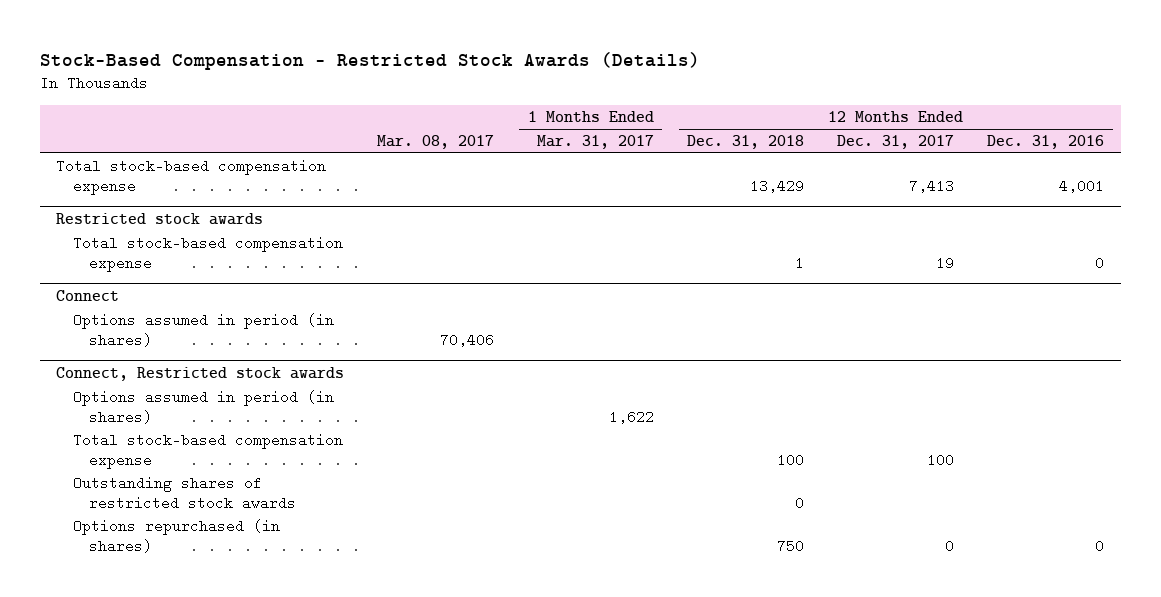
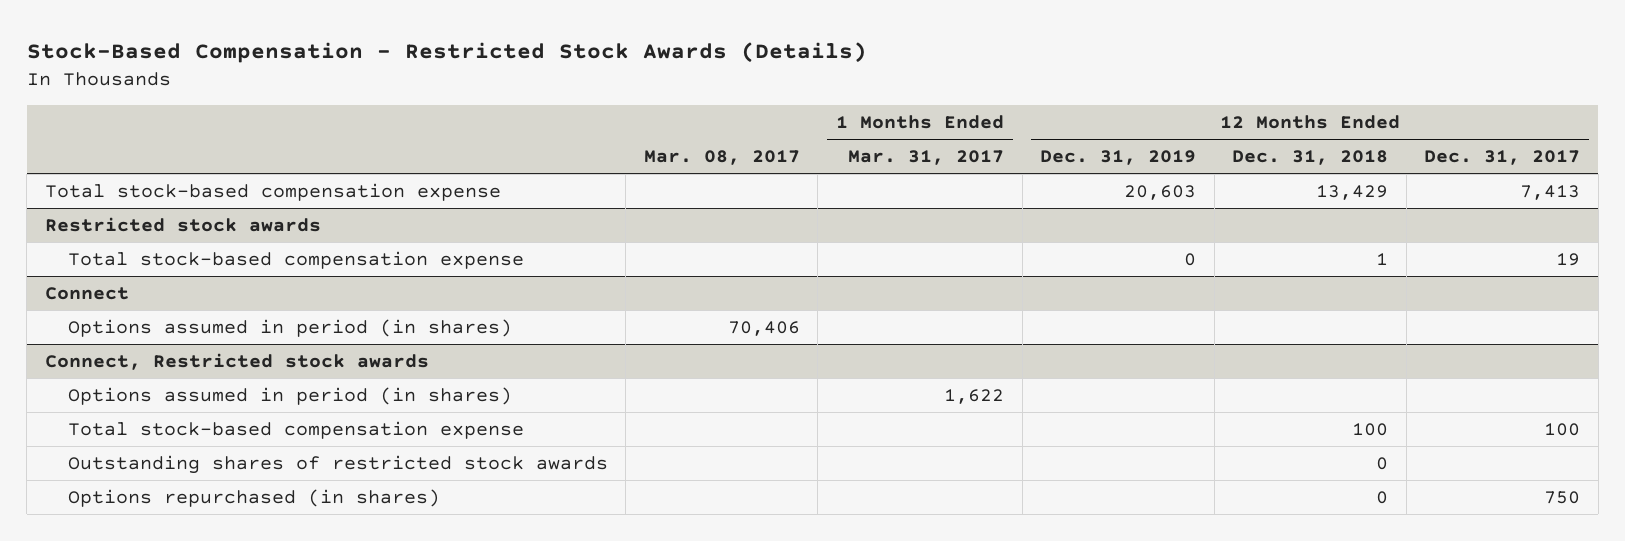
[987,135,1105,150] Dec. 31, 2016 -> none
none -> [1040,150,1197,166] Dec. 31, 2019
[776,538,804,553] 750 -> [1376,490,1389,504] 0
[945,538,955,553] 0 -> [1544,490,1581,504] 750

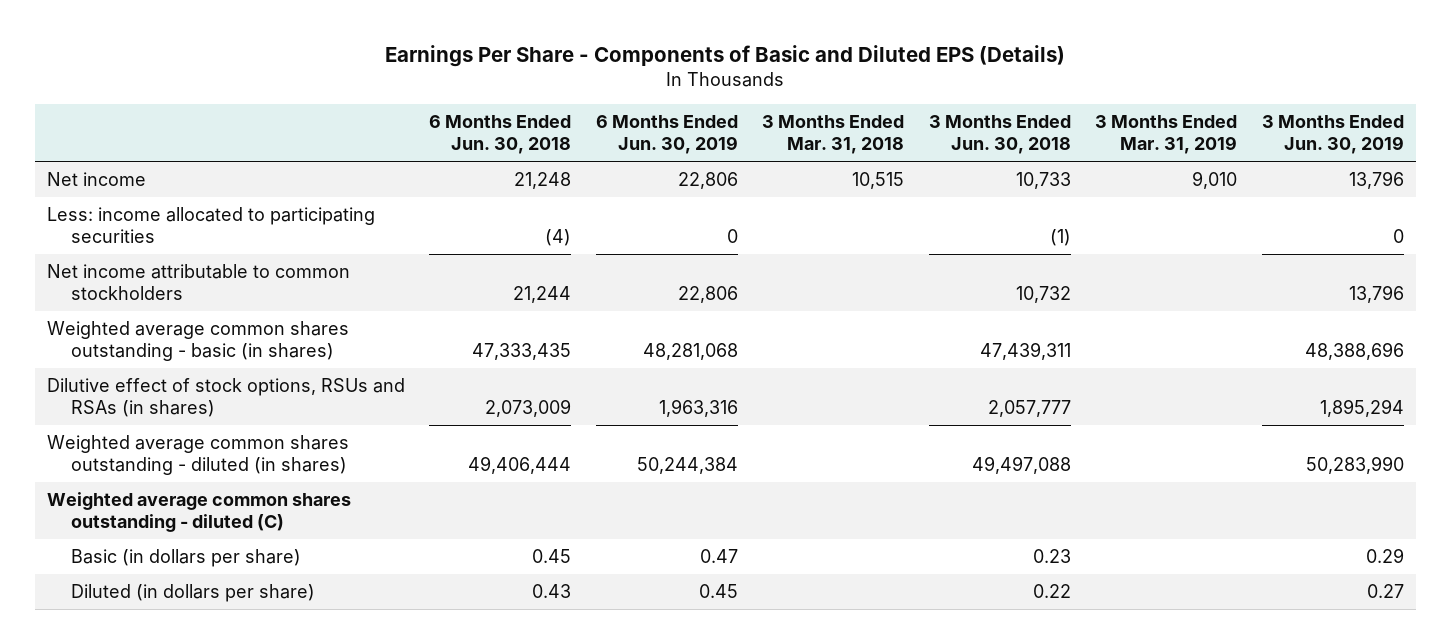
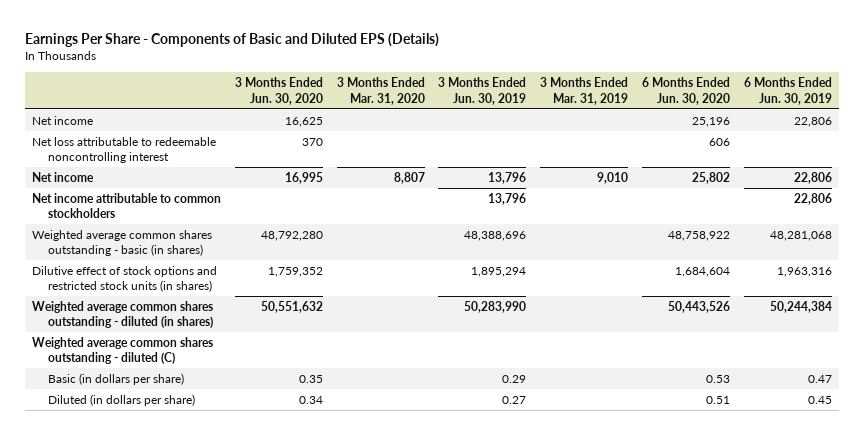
[429,115,572,154] 6 Months Ended Jun. 30, 2018 -> none
[762,115,905,154] 3 Months Ended Mar. 31, 2018 -> none
[928,115,1071,154] 3 Months Ended Jun. 30, 2018 -> none
none -> [234,77,323,105] 3 Months Ended Jun. 30, 2020
none -> [336,77,425,105] 3 Months Ended Mar. 31, 2020
none -> [642,77,731,105] 6 Months Ended Jun. 30, 2020
none -> [31,115,93,125] Net income
none -> [31,136,216,164] Net loss attributable to redeemable noncontrolling interest
[46,207,375,243] Less: income allocated to participating securities -> none
[46,378,405,417] Dilutive effect of stock options, RSUs and RSAs (in shares) -> [31,265,217,293] Dilutive effect of stock options and restricted stock units (in shares)

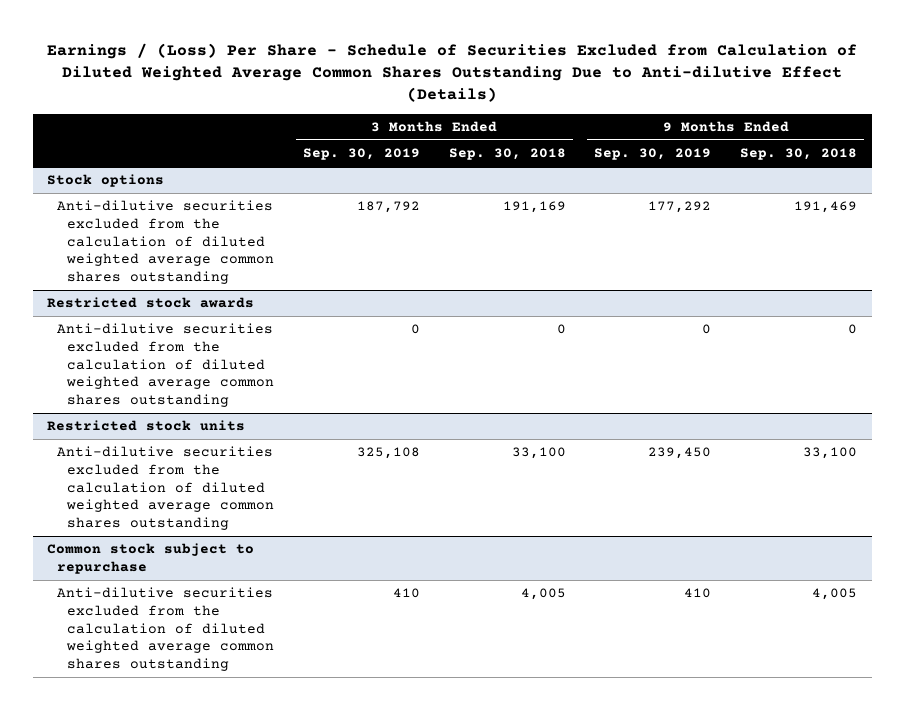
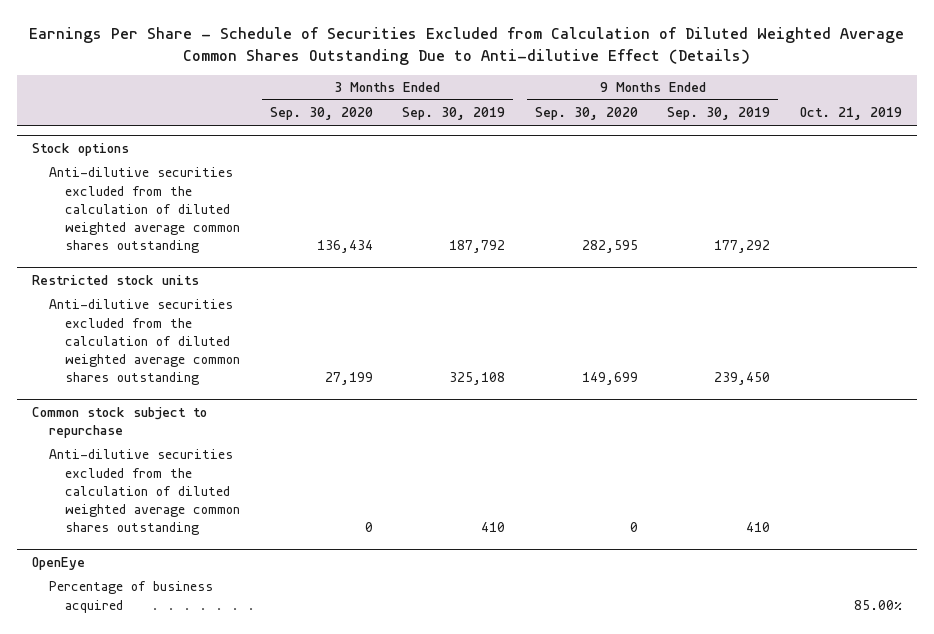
[47,42,858,103] Earnings / (Loss) Per Share - Schedule of Securities Excluded from Calculation of Diluted Weighted Average Common Shares Outstanding Due to Anti-dilutive Effect (Details) -> [29,27,905,65] Earnings Per Share - Schedule of Securities Excluded from Calculation of Diluted Weighted Average Common Shares Outstanding Due to Anti-dilutive Effect (Details)
[448,148,566,161] Sep. 30, 2018 -> none
[740,148,858,161] Sep. 30, 2018 -> none
none -> [269,107,373,121] Sep. 30, 2020
none -> [534,107,638,121] Sep. 30, 2020
none -> [799,107,902,121] Oct. 21, 2019
[46,297,254,309] Restricted stock awards -> none
[57,323,275,408] Anti-dilutive securities excluded from the calculation of diluted weighted average common shares outstanding -> none
none -> [32,556,86,570] OpenEye
none -> [48,581,213,613] Percentage of business acquired

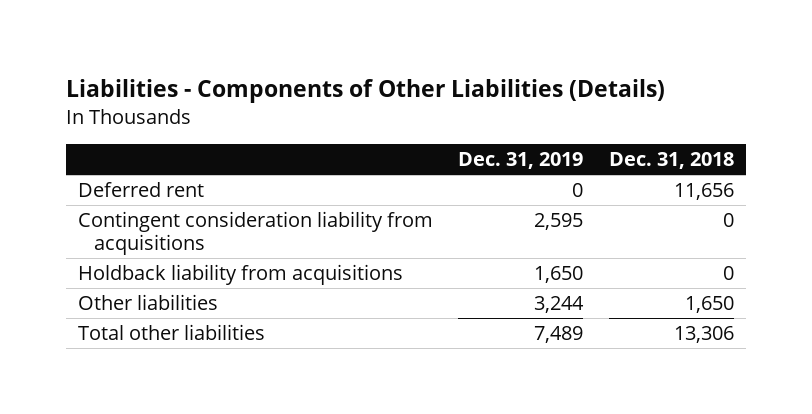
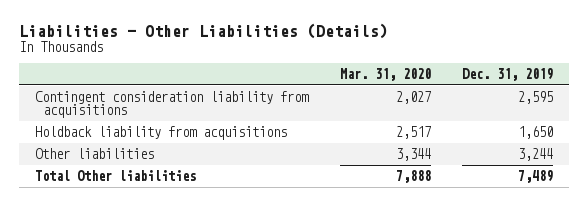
[65,79,665,104] Liabilities - Components of Other Liabilities (Details) -> [19,22,389,39] Liabilities - Other Liabilities (Details)
[608,152,734,170] Dec. 31, 2018 -> none
none -> [339,67,431,81] Mar. 31, 2020
[78,182,205,198] Deferred rent -> none
[78,324,266,341] Total other liabilities -> [35,170,197,182] Total Other liabilities

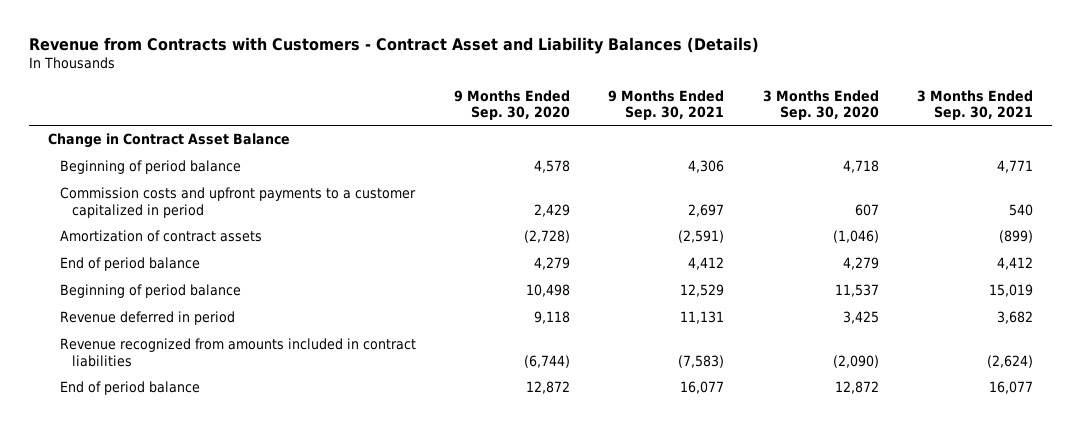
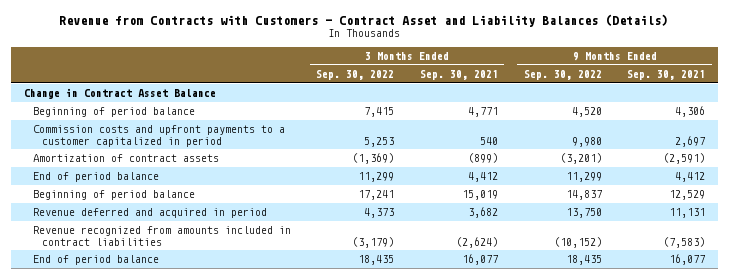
[454,89,571,120] 9 Months Ended Sep. 30, 2020 -> none
[762,89,879,120] 3 Months Ended Sep. 30, 2020 -> none
none -> [316,69,395,80] Sep. 30, 2022
none -> [523,69,602,80] Sep. 30, 2022
[59,311,235,326] Revenue deferred in period -> [32,208,267,219] Revenue deferred and acquired in period

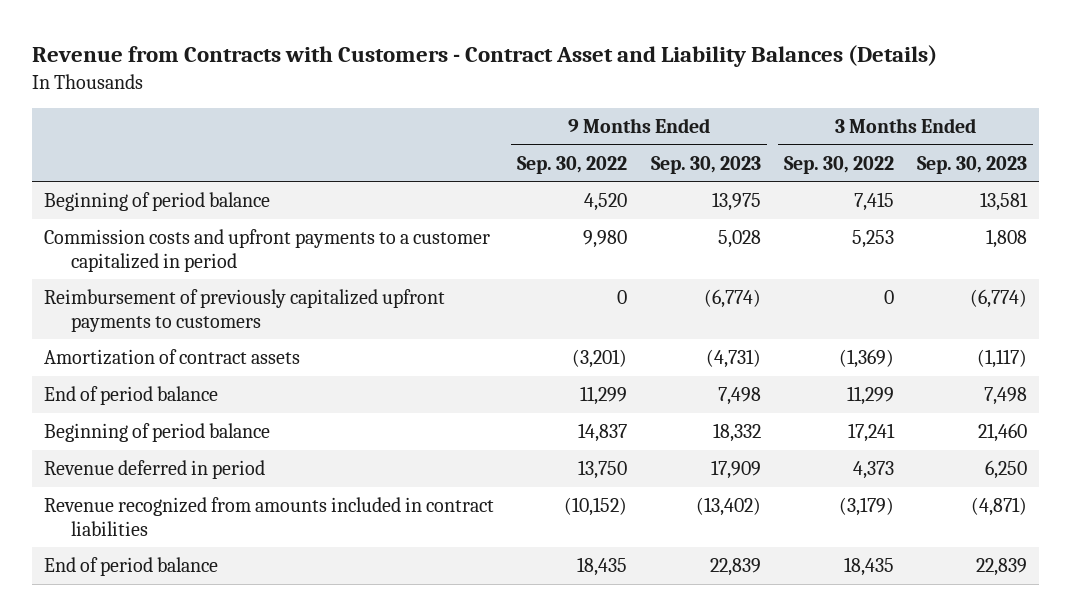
[420,69,499,80] Sep. 30, 2021 -> none
[627,69,706,80] Sep. 30, 2021 -> none
none -> [650,155,761,174] Sep. 30, 2023
none -> [917,155,1028,174] Sep. 30, 2023
[23,88,216,100] Change in Contract Asset Balance -> none
none -> [43,288,445,332] Reimbursement of previously capitalized upfront payments to customers
[32,208,267,219] Revenue deferred and acquired in period -> [43,459,265,479] Revenue deferred in period

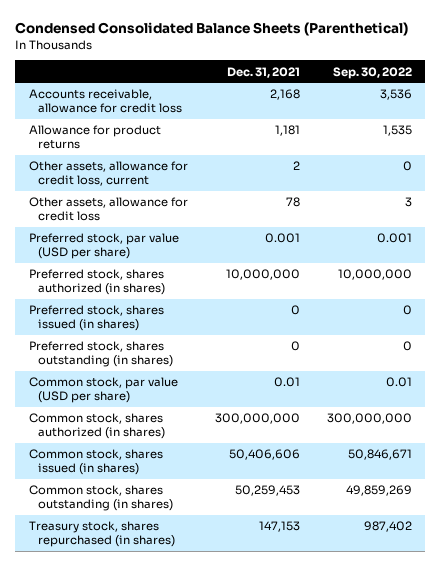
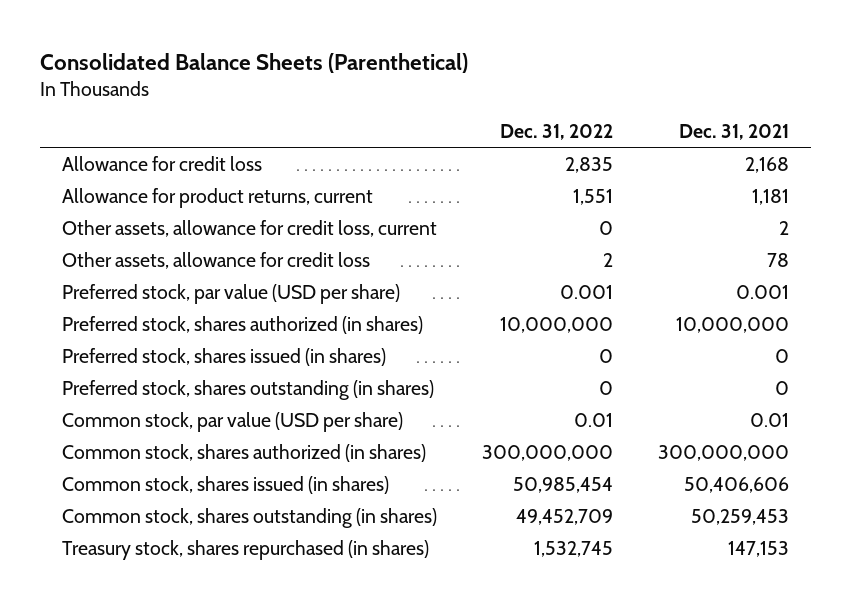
[15,22,409,37] Condensed Consolidated Balance Sheets (Parenthetical) -> [39,53,468,74] Consolidated Balance Sheets (Parenthetical)
[332,66,412,79] Sep. 30, 2022 -> none
none -> [500,124,614,141] Dec. 31, 2022
[28,89,182,113] Accounts receivable, allowance for credit loss -> [62,155,263,171] Allowance for credit loss
[28,125,161,149] Allowance for product returns -> [62,187,374,208] Allowance for product returns, current

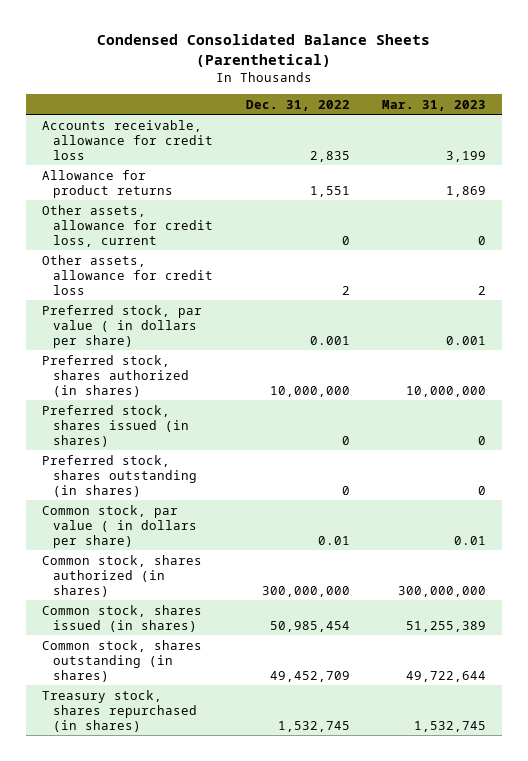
[39,53,468,74] Consolidated Balance Sheets (Parenthetical) -> [97,34,431,67] Condensed Consolidated Balance Sheets (Parenthetical)
[678,124,789,141] Dec. 31, 2021 -> none
none -> [382,99,487,111] Mar. 31, 2023
[62,155,263,171] Allowance for credit loss -> [42,119,213,161] Accounts receivable, allowance for credit loss
[62,187,374,208] Allowance for product returns, current -> [42,169,173,198] Allowance for product returns
[62,283,401,304] Preferred stock, par value (USD per share) -> [42,304,203,349] Preferred stock, par value ( in dollars per share)
[62,411,404,432] Common stock, par value (USD per share) -> [42,504,197,549] Common stock, par value ( in dollars per share)

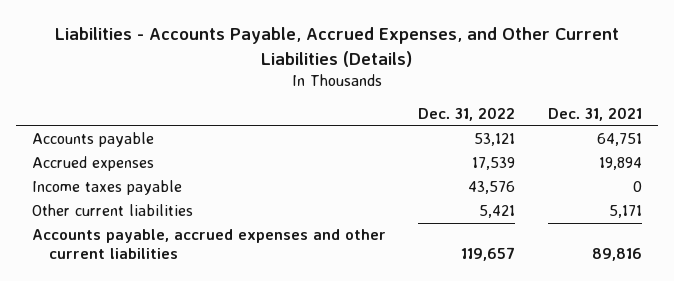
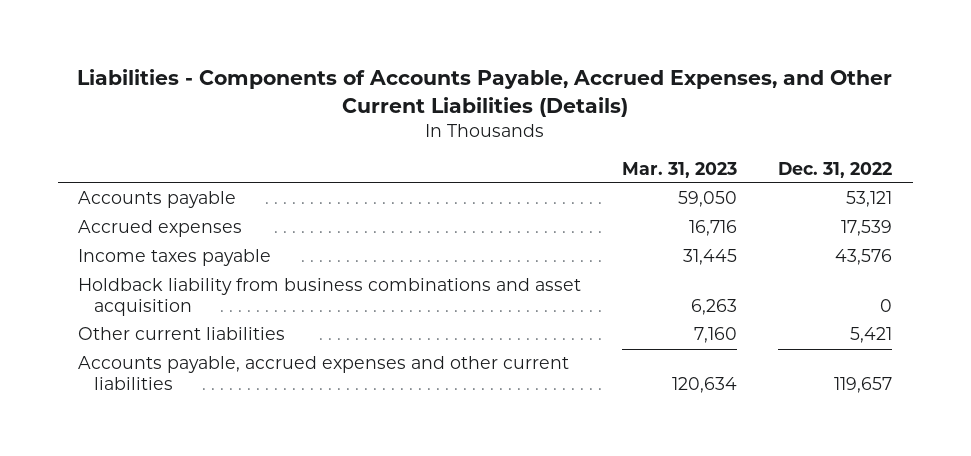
[54,27,619,68] Liabilities - Accounts Payable, Accrued Expenses, and Other Current Liabilities (Details) -> [77,69,893,117] Liabilities - Components of Accounts Payable, Accrued Expenses, and Other Current Liabilities (Details)
[547,107,642,122] Dec. 31, 2021 -> none
none -> [622,161,738,178] Mar. 31, 2023
none -> [78,278,582,317] Holdback liability from business combinations and asset acquisition

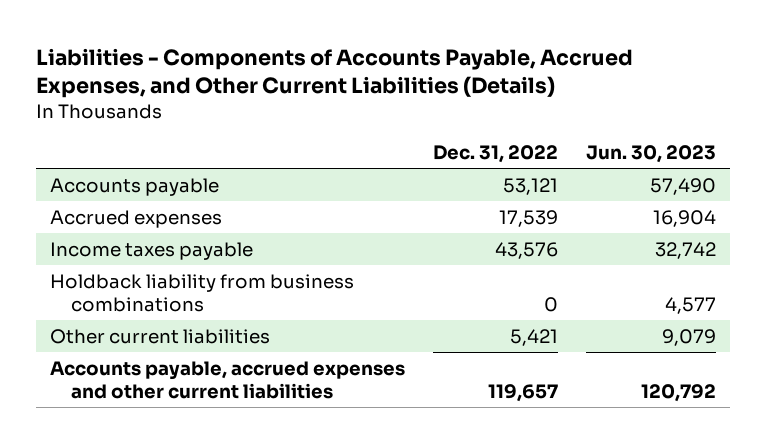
[622,161,738,178] Mar. 31, 2023 -> none
none -> [585,145,716,164] Jun. 30, 2023
[78,278,582,317] Holdback liability from business combinations and asset acquisition -> [49,273,354,312] Holdback liability from business combinations

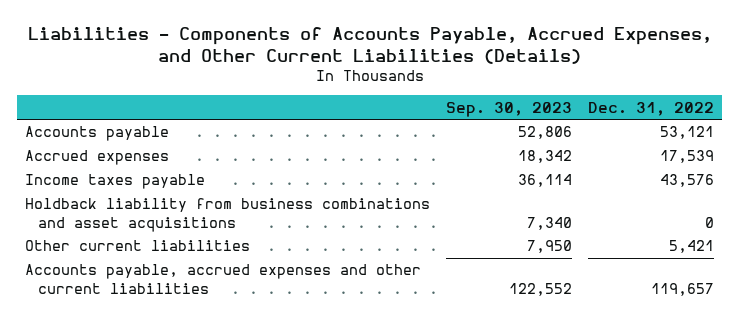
[585,145,716,164] Jun. 30, 2023 -> none
none -> [446,101,573,117] Sep. 30, 2023
[49,273,354,312] Holdback liability from business combinations -> [25,198,431,232] Holdback liability from business combinations and asset acquisitions

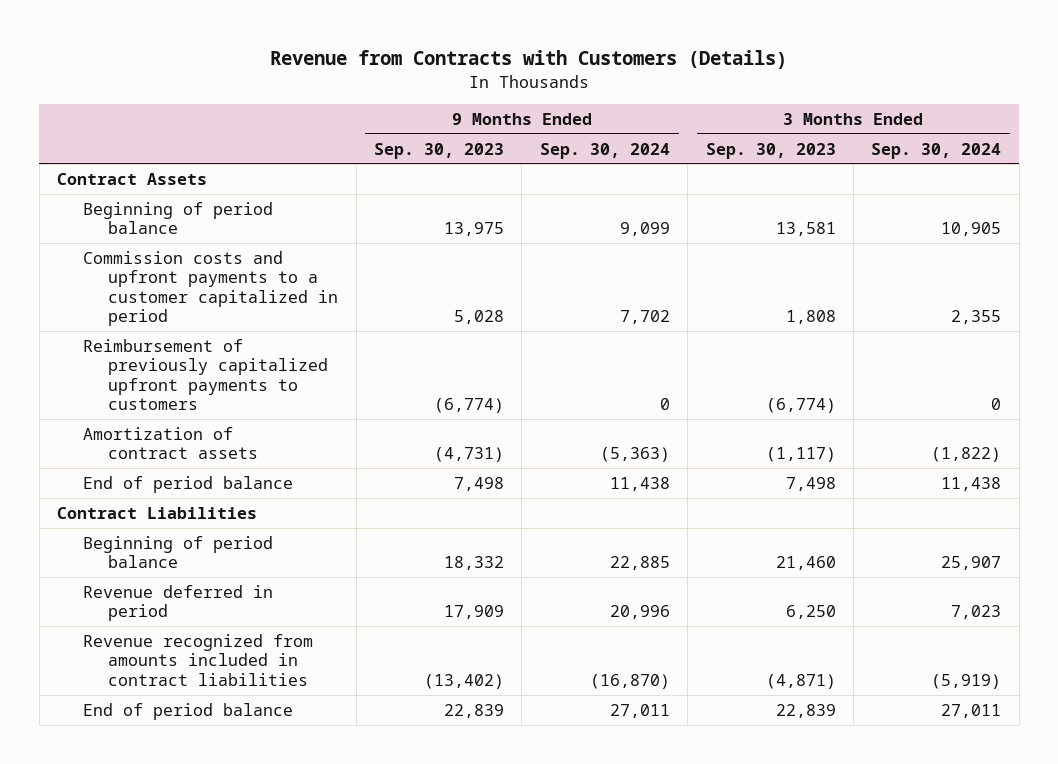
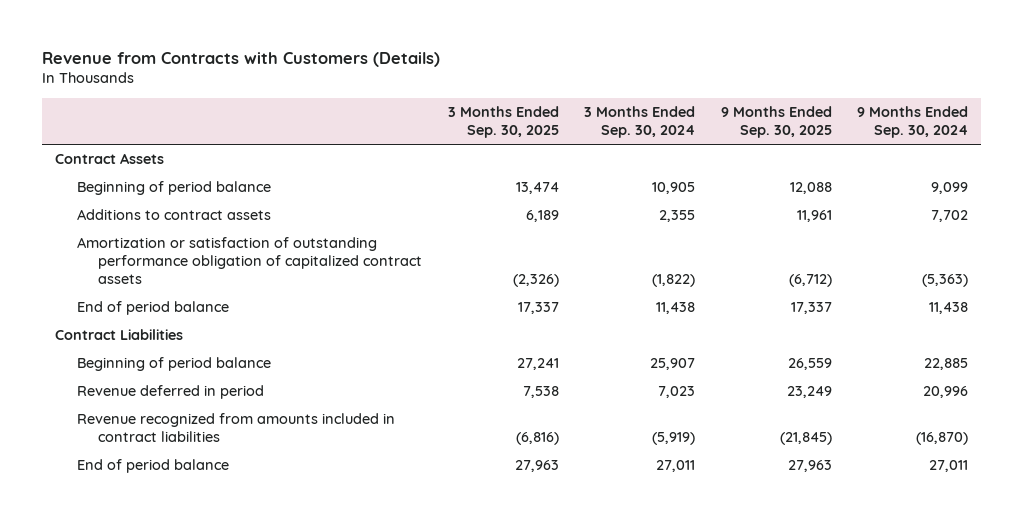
[374,142,505,159] Sep. 30, 2023 -> none
[705,142,836,159] Sep. 30, 2023 -> none
none -> [447,105,559,139] 3 Months Ended Sep. 30, 2025
none -> [720,105,832,139] 9 Months Ended Sep. 30, 2025
[82,338,329,411] Reimbursement of previously capitalized upfront payments to customers -> none
[82,250,339,327] Commission costs and upfront payments to a customer capitalized in period -> [76,209,271,221] Additions to contract assets
[82,426,259,460] Amortization of contract assets -> [76,237,423,285] Amortization or satisfaction of outstanding performance obligation of capitalized contract assets

